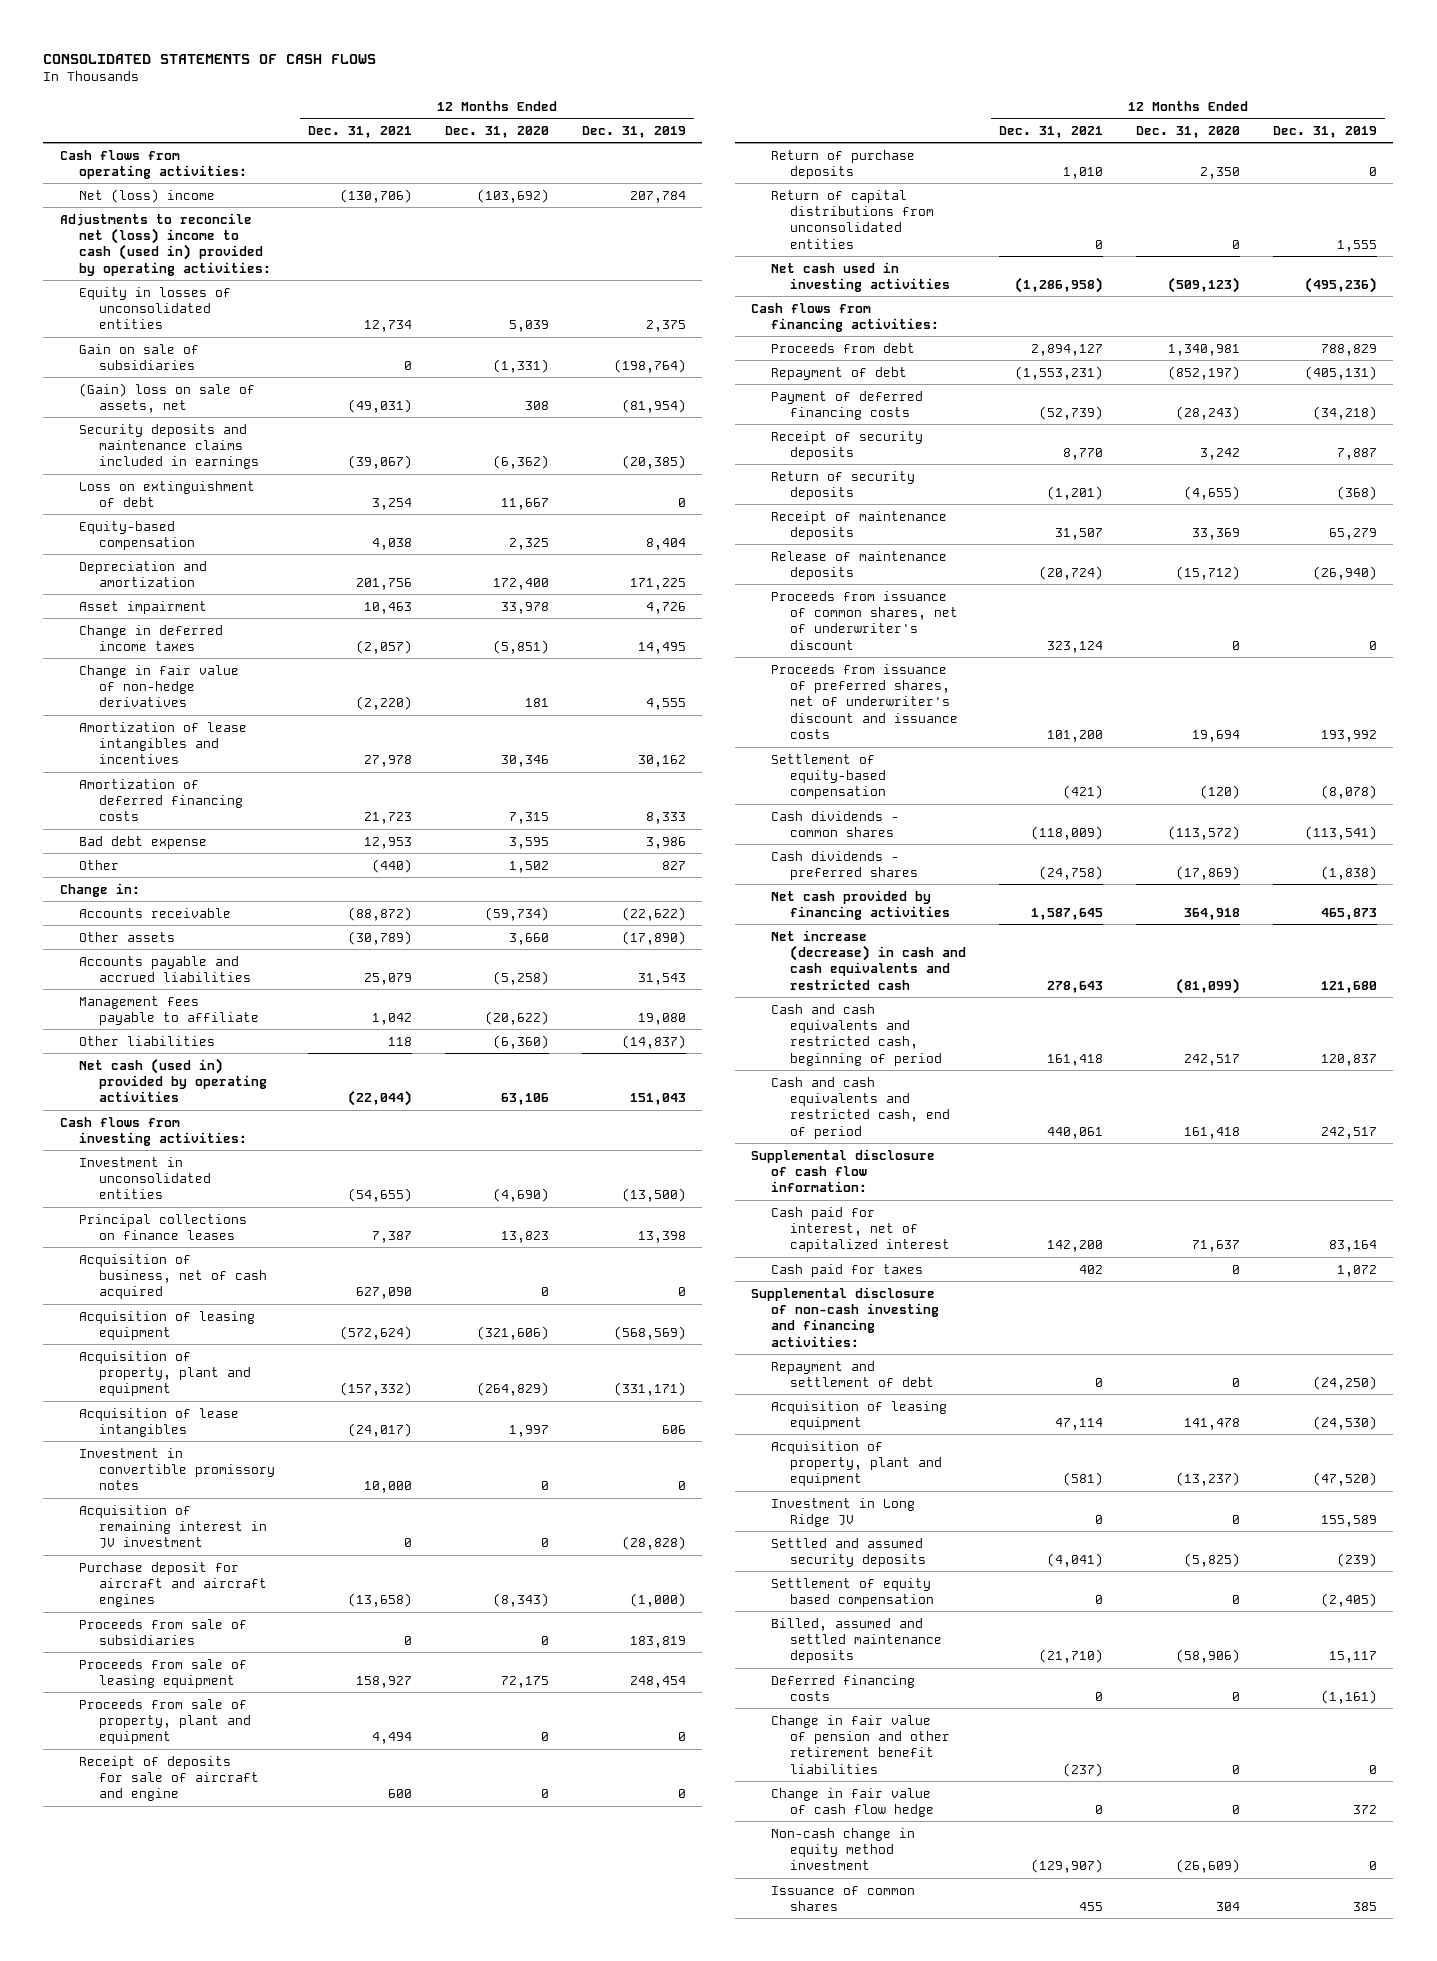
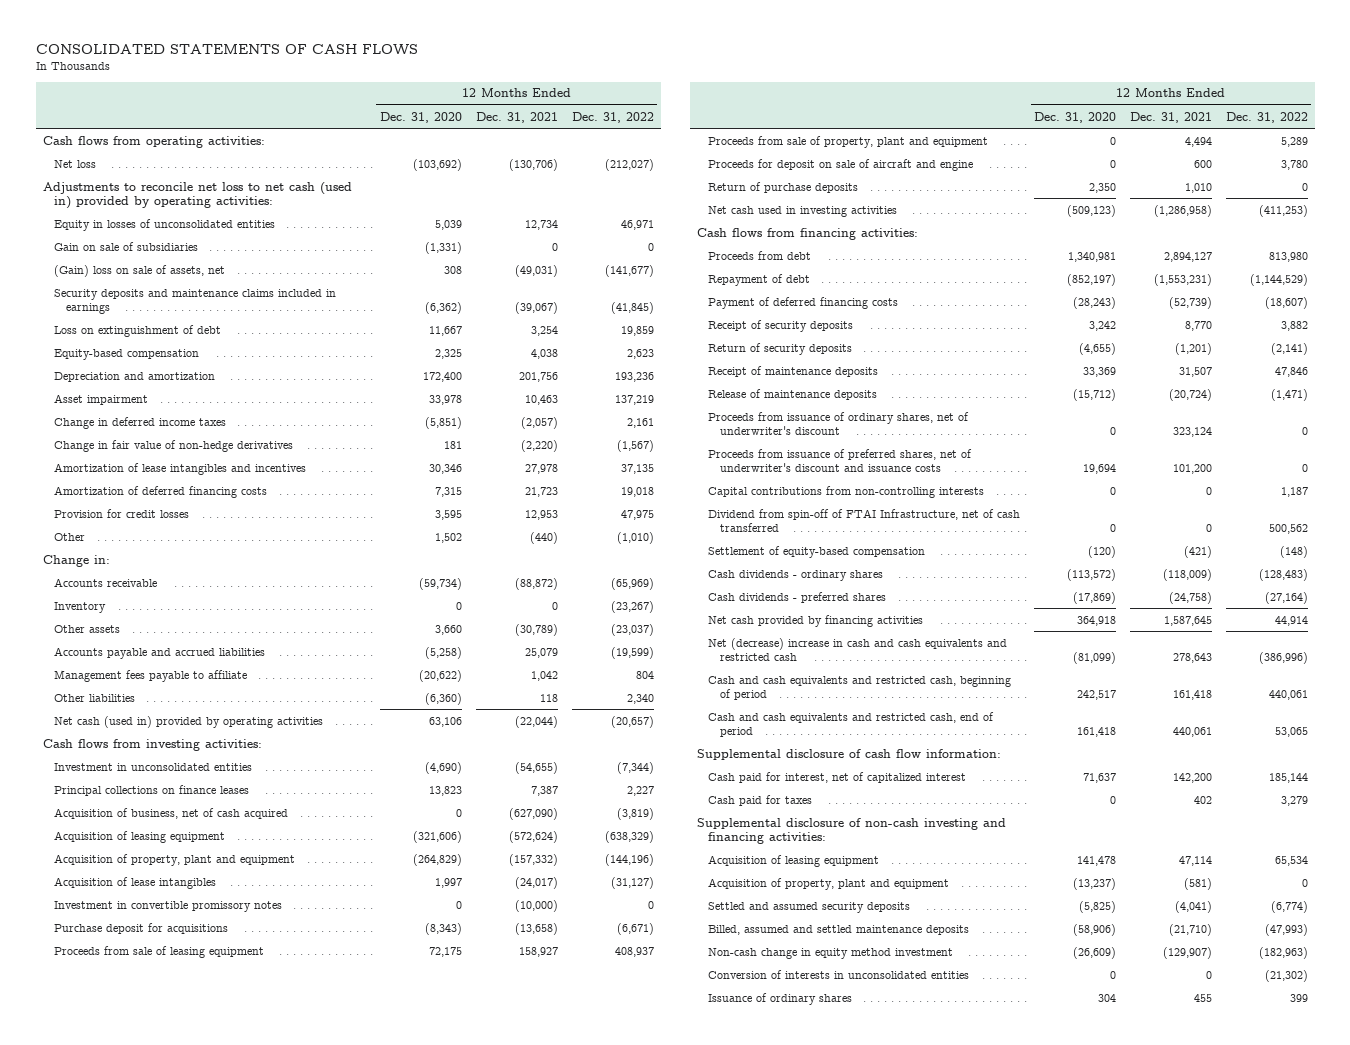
[581,125,686,138] Dec. 31, 2019 -> none
none -> [571,111,654,123] Dec. 31, 2022
[79,188,216,203] Net (loss) income -> [54,159,97,168] Net loss
[59,212,272,276] Adjustments to reconcile net (loss) income to cash (used in) provided by operating activities: -> [42,181,352,209] Adjustments to reconcile net loss to net cash (used in) provided by operating activities:
[79,835,208,849] Bad debt expense -> [54,508,190,518] Provision for credit losses
none -> [54,601,107,613] Inventory
[355,1287,412,1300] 627,090 -> [508,807,558,820] (627,090)
[79,1504,268,1549] Acquisition of remaining interest in JV investment -> none
[79,1618,248,1645] Proceeds from sale of subsidiaries -> none
[363,1481,412,1494] 10,000 -> [514,899,558,912] (10,000)
[79,1561,268,1608] Purchase deposit for aircraft and aircraft engines -> [54,922,229,934] Purchase deposit for acquisitions
[79,1755,260,1802] Receipt of deposits for sale of aircraft and engine -> [708,158,974,171] Proceeds for deposit on sale of aircraft and engine
[770,189,935,249] Return of capital distributions from unconsolidated entities -> none
[770,590,959,650] Proceeds from issuance of common shares, net of underwriter's discount -> [708,411,970,435] Proceeds from issuance of ordinary shares, net of underwriter's discount
none -> [708,485,985,498] Capital contributions from non-controlling interests
none -> [708,508,1021,532] Dividend from spin-off of FTAI Infrastructure, net of cash transferred
[770,810,899,837] Cash dividends - common shares -> [708,569,884,581] Cash dividends - ordinary shares
[770,929,967,990] Net increase (decrease) in cash and cash equivalents and restricted cash -> [708,637,1008,661] Net (decrease) increase in cash and cash equivalents and restricted cash
[770,1360,935,1387] Repayment and settlement of debt -> none
[770,1497,915,1527] Investment in Long Ridge JV -> none
[770,1577,935,1607] Settlement of equity based compensation -> none
[770,1674,915,1701] Deferred financing costs -> none
[770,1714,951,1774] Change in fair value of pension and other retirement benefit liabilities -> none
[770,1787,935,1817] Change in fair value of cash flow hedge -> none
none -> [708,969,970,979] Conversion of interests in unconsolidated entities
[770,1885,915,1911] Issuance of common shares -> [708,992,853,1005] Issuance of ordinary shares

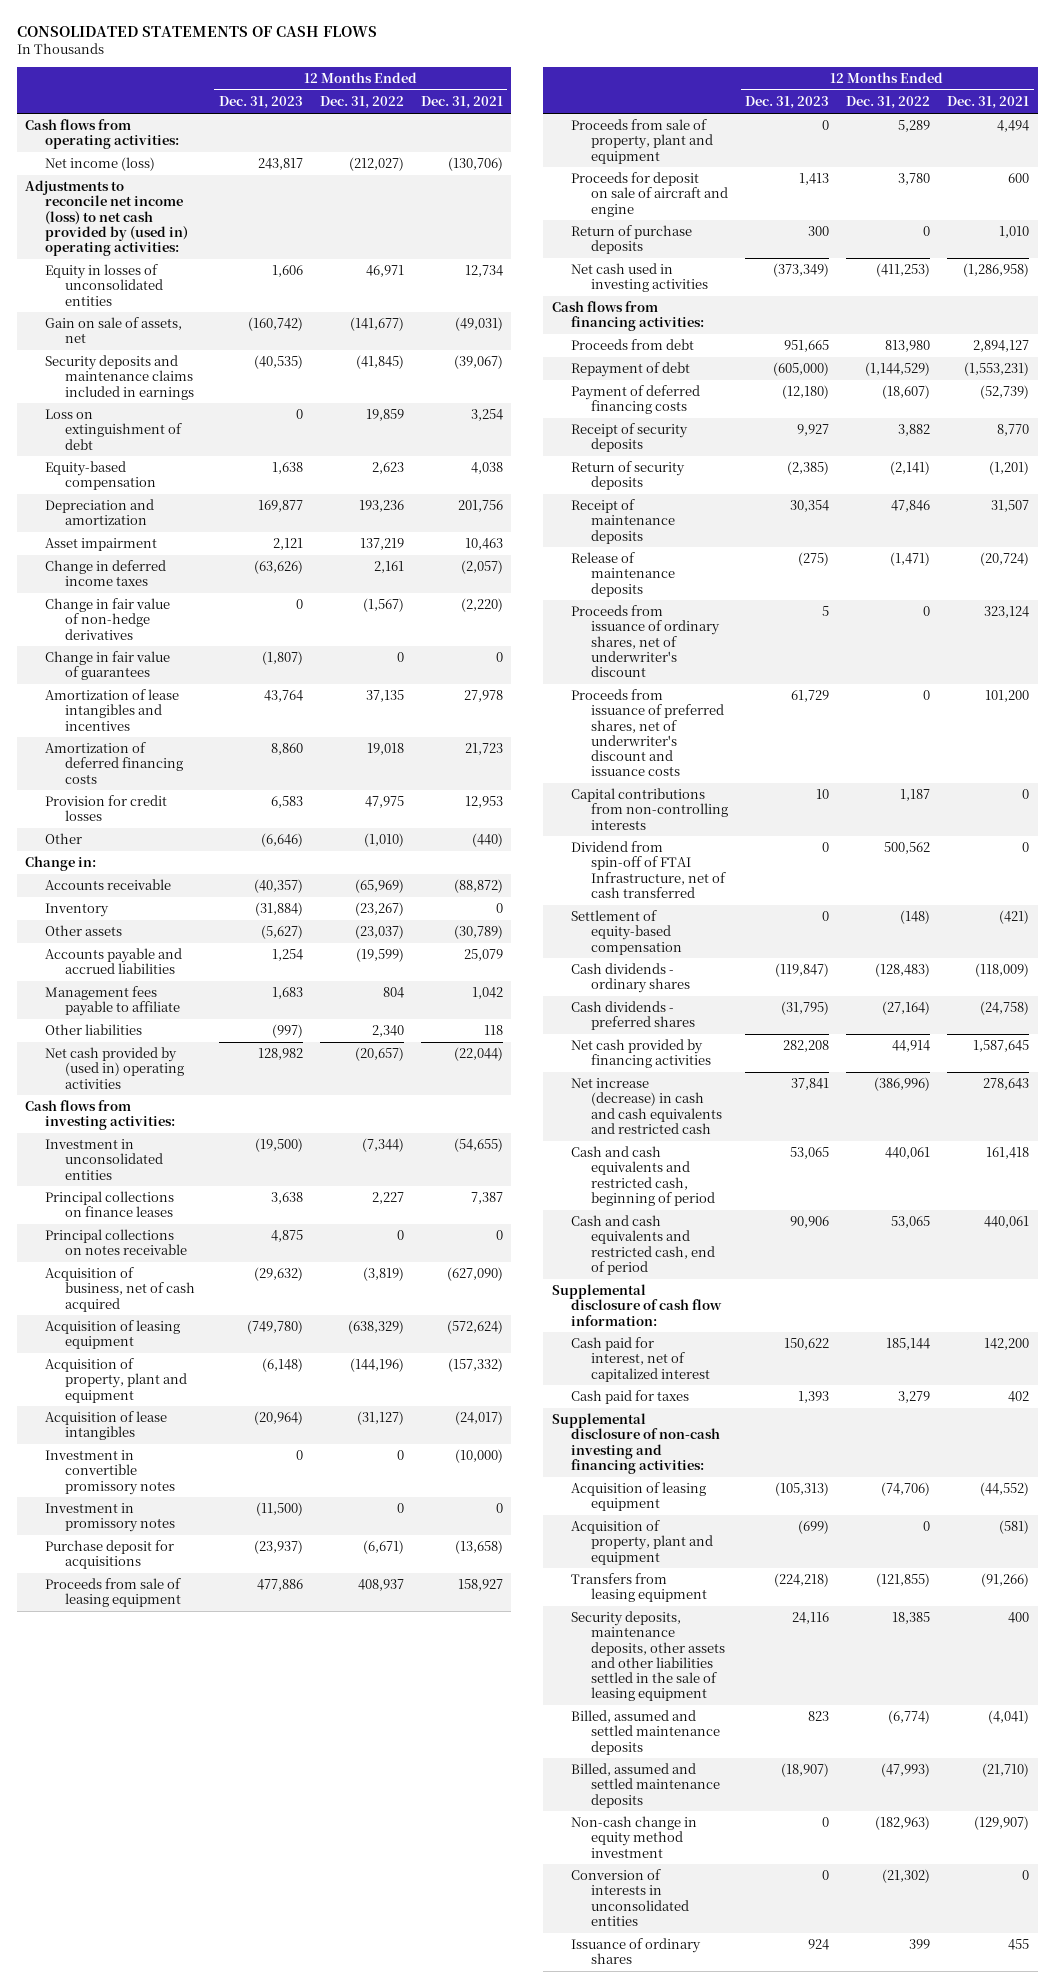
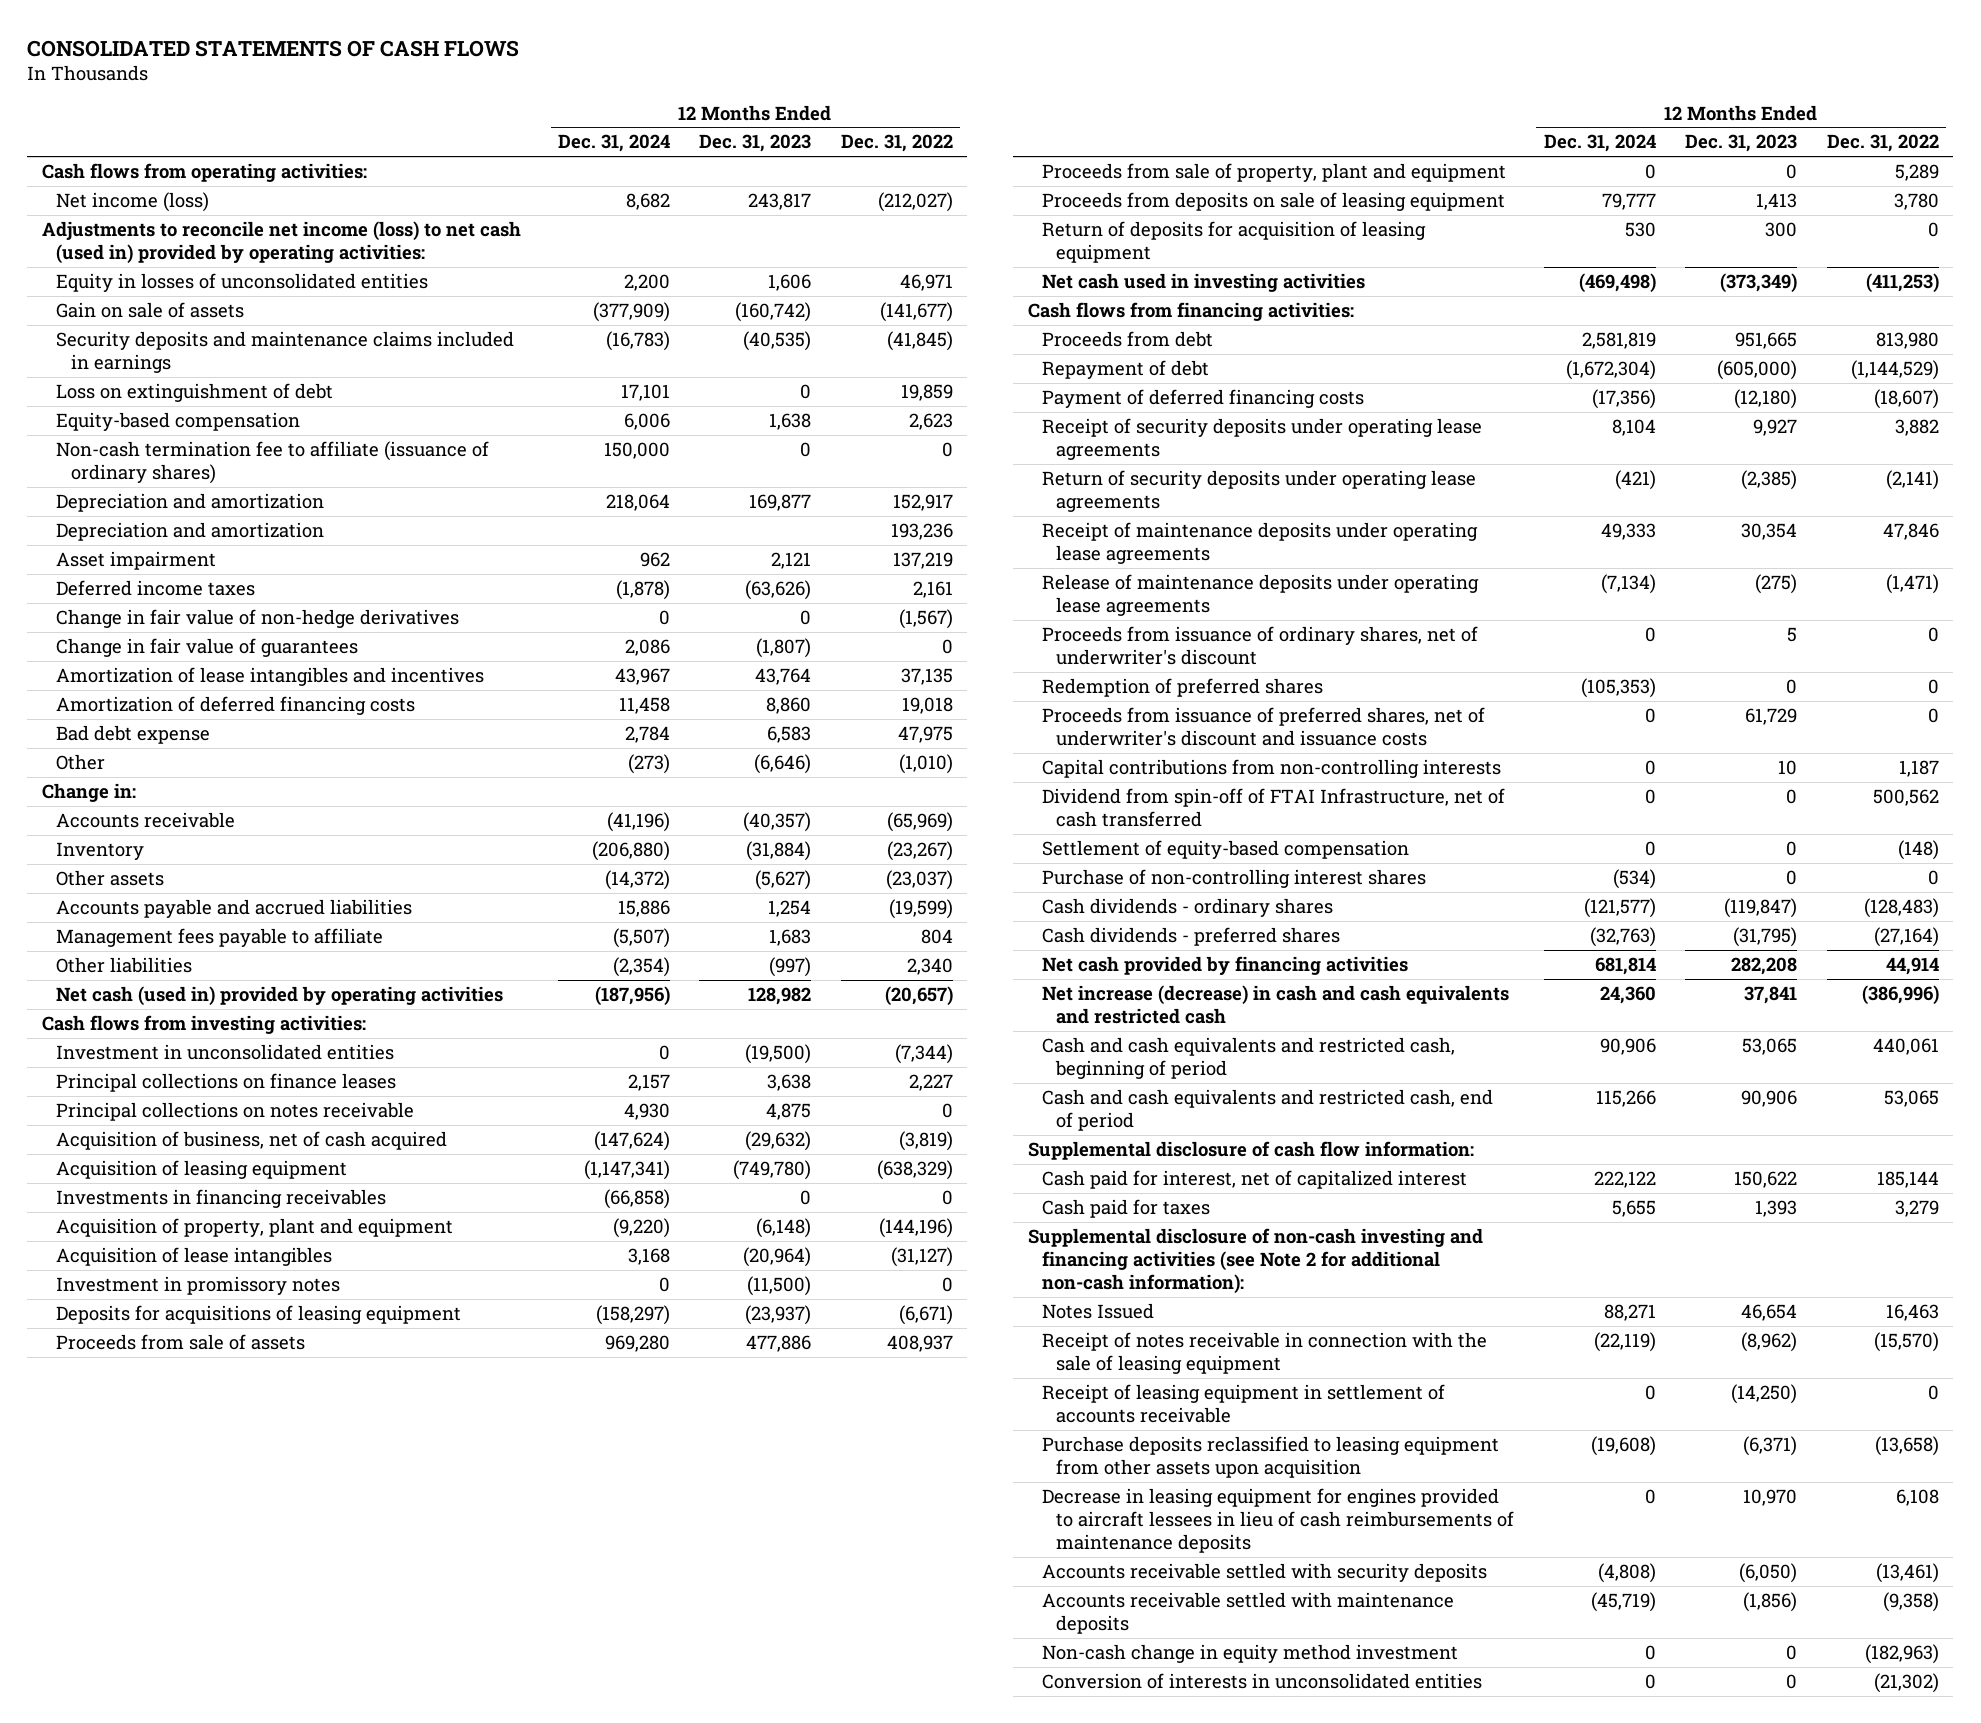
[420,96,503,110] Dec. 31, 2021 -> none
none -> [557,134,670,153] Dec. 31, 2024
[25,180,188,256] Adjustments to reconcile net income (loss) to net cash provided by (used in) operating activities: -> [42,221,522,264] Adjustments to reconcile net income (loss) to net cash (used in) provided by operating activities:
[44,317,182,344] Gain on sale of assets, net -> [56,302,245,319] Gain on sale of assets
none -> [56,441,490,484] Non-cash termination fee to affiliate (issuance of ordinary shares)
[358,500,404,513] 193,236 -> [892,494,953,512] 152,917
none -> [56,522,325,542] Depreciation and amortization
[44,560,166,587] Change in deferred income taxes -> [56,580,256,597] Deferred income taxes
[44,795,167,822] Provision for credit losses -> [56,725,211,745] Bad debt expense
[44,1047,184,1089] Net cash provided by (used in) operating activities -> [56,986,504,1007] Net cash (used in) provided by operating activities
none -> [56,1189,387,1209] Investments in financing receivables
[44,1450,175,1495] Investment in convertible promissory notes -> none
[44,1540,174,1570] Purchase deposit for acquisitions -> [56,1305,462,1325] Deposits for acquisitions of leasing equipment
[44,1578,181,1608] Proceeds from sale of leasing equipment -> [56,1334,306,1351] Proceeds from sale of assets
[571,225,693,255] Return of purchase deposits -> none
[571,172,729,217] Proceeds for deposit on sale of aircraft and engine -> [1042,192,1506,212] Proceeds from deposits on sale of leasing equipment
none -> [1042,221,1427,263] Return of deposits for acquisition of leasing equipment
[571,423,689,453] Receipt of security deposits -> [1042,418,1483,460] Receipt of security deposits under operating lease agreements
[571,461,686,491] Return of security deposits -> [1042,470,1477,512] Return of security deposits under operating lease agreements
[571,499,676,544] Receipt of maintenance deposits -> [1042,522,1479,564] Receipt of maintenance deposits under operating lease agreements
[571,552,676,597] Release of maintenance deposits -> [1042,574,1480,616] Release of maintenance deposits under operating lease agreements
none -> [1042,678,1324,698] Redemption of preferred shares
none -> [1042,869,1427,889] Purchase of non-controlling interest shares
[571,1520,714,1565] Acquisition of property, plant and equipment -> none
[571,1573,708,1603] Transfers from leasing equipment -> none
[571,1710,721,1755] Billed, assumed and settled maintenance deposits -> none
[571,1763,721,1808] Billed, assumed and settled maintenance deposits -> none
[551,1413,721,1474] Supplemental disclosure of non-cash investing and financing activities: -> [1027,1228,1483,1294] Supplemental disclosure of non-cash investing and financing activities (see Note 2 for additional non-cash information):
none -> [1042,1303,1155,1320] Notes Issued
[571,1482,707,1512] Acquisition of leasing equipment -> [1042,1332,1488,1374] Receipt of notes receivable in connection with the sale of leasing equipment
[775,1482,830,1497] (105,313) -> [1741,1332,1798,1353] (8,962)
[881,1482,931,1497] (74,706) -> [1873,1332,1939,1353] (15,570)
[571,1611,726,1701] Security deposits, maintenance deposits, other assets and other liabilities settled in the sale of leasing equipment -> [1042,1384,1446,1423] Receipt of leasing equipment in settlement of accounts receivable
[792,1612,830,1625] 24,116 -> [1731,1384,1798,1405] (14,250)
[892,1612,931,1625] 18,385 -> [1927,1385,1939,1401] 0
none -> [1042,1436,1500,1478] Purchase deposits reclassified to leasing equipment from other assets upon acquisition
none -> [1042,1488,1515,1553] Decrease in leasing equipment for engines provided to aircraft lessees in lieu of cash reimbursements of maintenance deposits
none -> [1042,1563,1488,1583] Accounts receivable settled with security deposits
none -> [1042,1592,1455,1634] Accounts receivable settled with maintenance deposits
[571,1938,702,1965] Issuance of ordinary shares -> none

